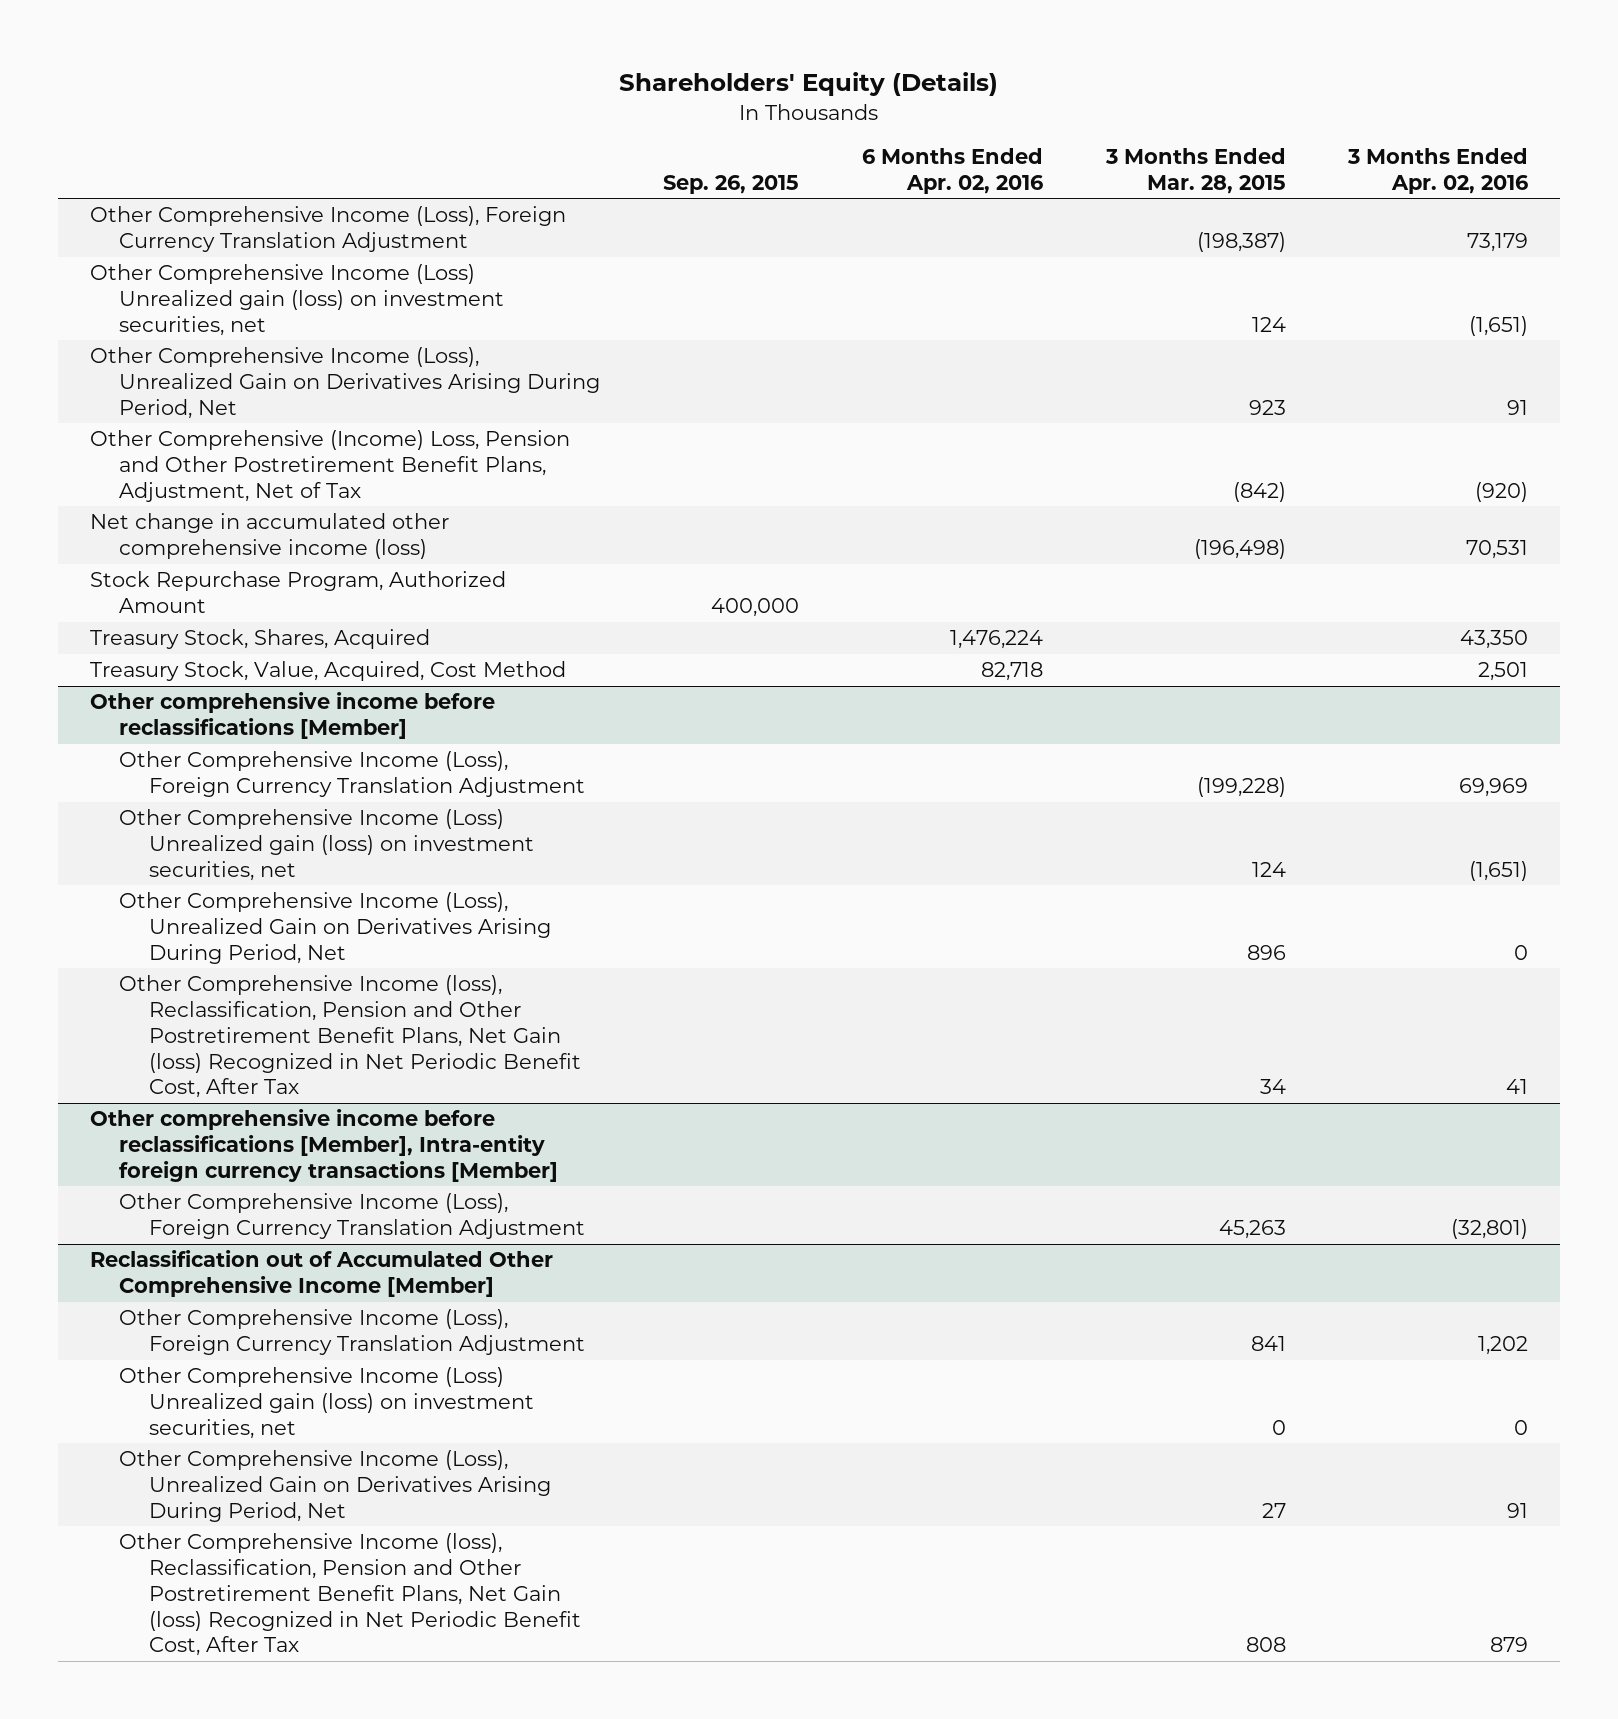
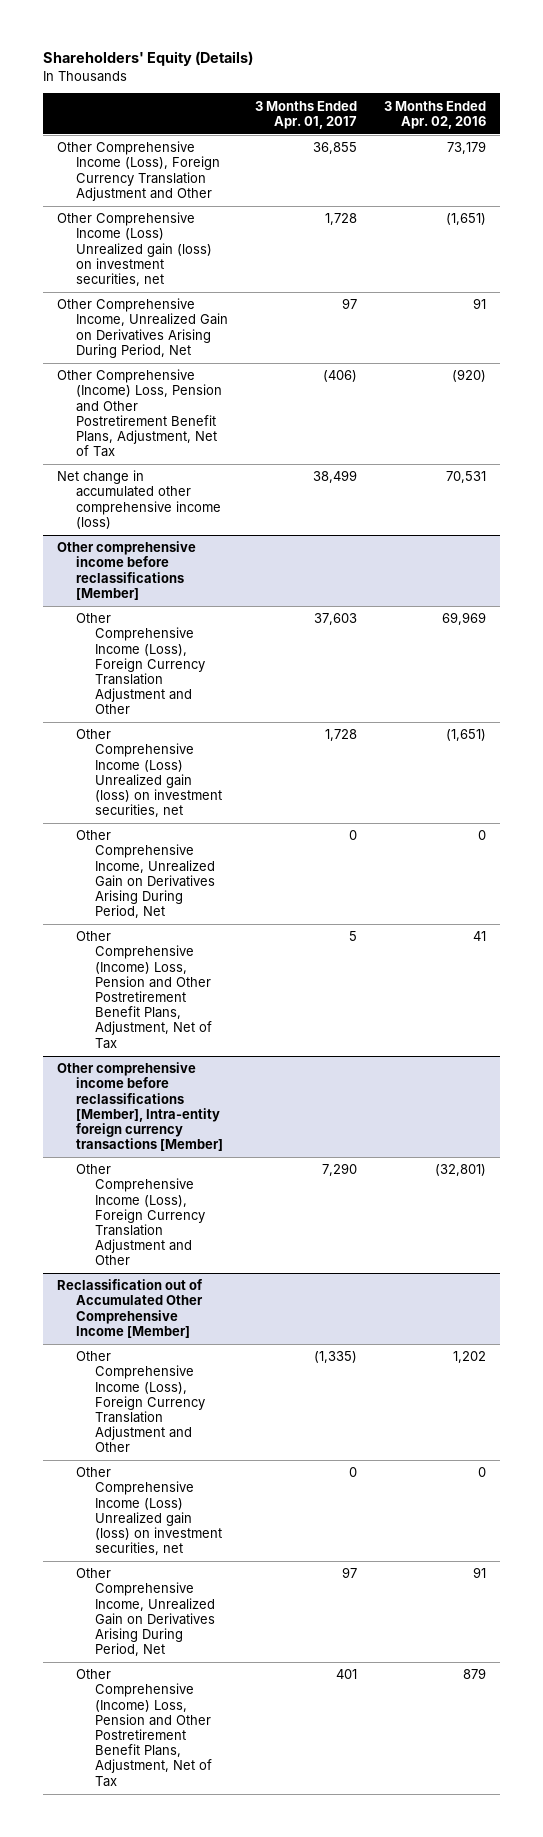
[663,174,800,194] Sep. 26, 2015 -> none
[861,147,1043,194] 6 Months Ended Apr. 02, 2016 -> none
[1104,147,1286,194] 3 Months Ended Mar. 28, 2015 -> none
none -> [255,100,358,129] 3 Months Ended Apr. 01, 2017
[89,206,566,253] Other Comprehensive Income (Loss), Foreign Currency Translation Adjustment -> [57,141,220,201] Other Comprehensive Income (Loss), Foreign Currency Translation Adjustment and Other
[89,347,601,419] Other Comprehensive Income (Loss), Unrealized Gain on Derivatives Arising During Period, Net -> [57,298,228,358] Other Comprehensive Income, Unrealized Gain on Derivatives Arising During Period, Net
[89,571,506,614] Stock Repurchase Program, Authorized Amount -> none
[89,629,430,650] Treasury Stock, Shares, Acquired -> none
[89,661,566,682] Treasury Stock, Value, Acquired, Cost Method -> none
[119,751,585,798] Other Comprehensive Income (Loss), Foreign Currency Translation Adjustment -> [75,613,205,715] Other Comprehensive Income (Loss), Foreign Currency Translation Adjustment and Other
[119,892,551,964] Other Comprehensive Income (Loss), Unrealized Gain on Derivatives Arising During Period, Net -> [75,830,215,919] Other Comprehensive Income, Unrealized Gain on Derivatives Arising During Period, Net
[119,975,581,1099] Other Comprehensive Income (loss), Reclassification, Pension and Other Postretirement Benefit Plans, Net Gain (loss) Recognized in Net Periodic Benefit Cost, After Tax -> [75,931,212,1049] Other Comprehensive (Income) Loss, Pension and Other Postretirement Benefit Plans, Adjustment, Net of Tax
[119,1193,585,1240] Other Comprehensive Income (Loss), Foreign Currency Translation Adjustment -> [75,1164,205,1266] Other Comprehensive Income (Loss), Foreign Currency Translation Adjustment and Other
[119,1309,585,1356] Other Comprehensive Income (Loss), Foreign Currency Translation Adjustment -> [75,1351,205,1453] Other Comprehensive Income (Loss), Foreign Currency Translation Adjustment and Other
[119,1450,551,1522] Other Comprehensive Income (Loss), Unrealized Gain on Derivatives Arising During Period, Net -> [75,1568,215,1657] Other Comprehensive Income, Unrealized Gain on Derivatives Arising During Period, Net
[119,1533,581,1657] Other Comprehensive Income (loss), Reclassification, Pension and Other Postretirement Benefit Plans, Net Gain (loss) Recognized in Net Periodic Benefit Cost, After Tax -> [75,1669,212,1787] Other Comprehensive (Income) Loss, Pension and Other Postretirement Benefit Plans, Adjustment, Net of Tax

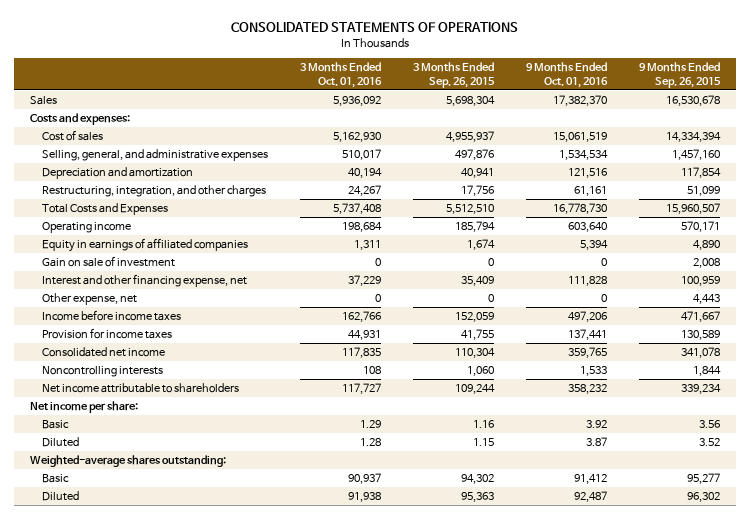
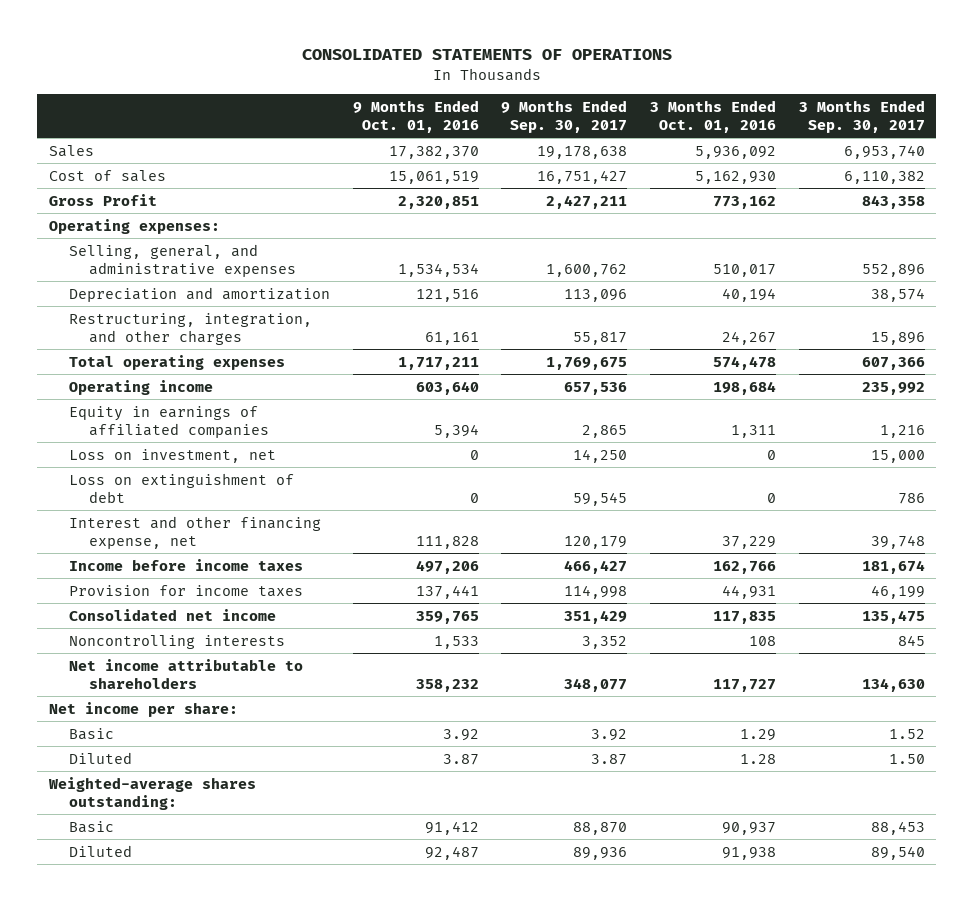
[412,62,495,88] 3 Months Ended Sep. 26, 2015 -> none
[639,62,722,88] 9 Months Ended Sep. 26, 2015 -> none
none -> [501,99,628,133] 9 Months Ended Sep. 30, 2017
none -> [799,99,926,133] 3 Months Ended Sep. 30, 2017
[30,113,131,126] Costs and expenses: -> none
none -> [48,193,157,206] Gross Profit
none -> [48,218,220,234] Operating expenses:
[41,203,168,216] Total Costs and Expenses -> [68,354,285,370] Total operating expenses
[332,203,381,215] 5,737,408 -> [713,355,777,370] 574,478
[552,203,607,215] 16,778,730 -> [397,356,479,370] 1,717,211
[41,256,175,268] Gain on sale of investment -> none
none -> [68,448,276,463] Loss on investment, net
none -> [68,472,294,503] Loss on extinguishment of debt
[41,293,137,306] Other expense, net -> none

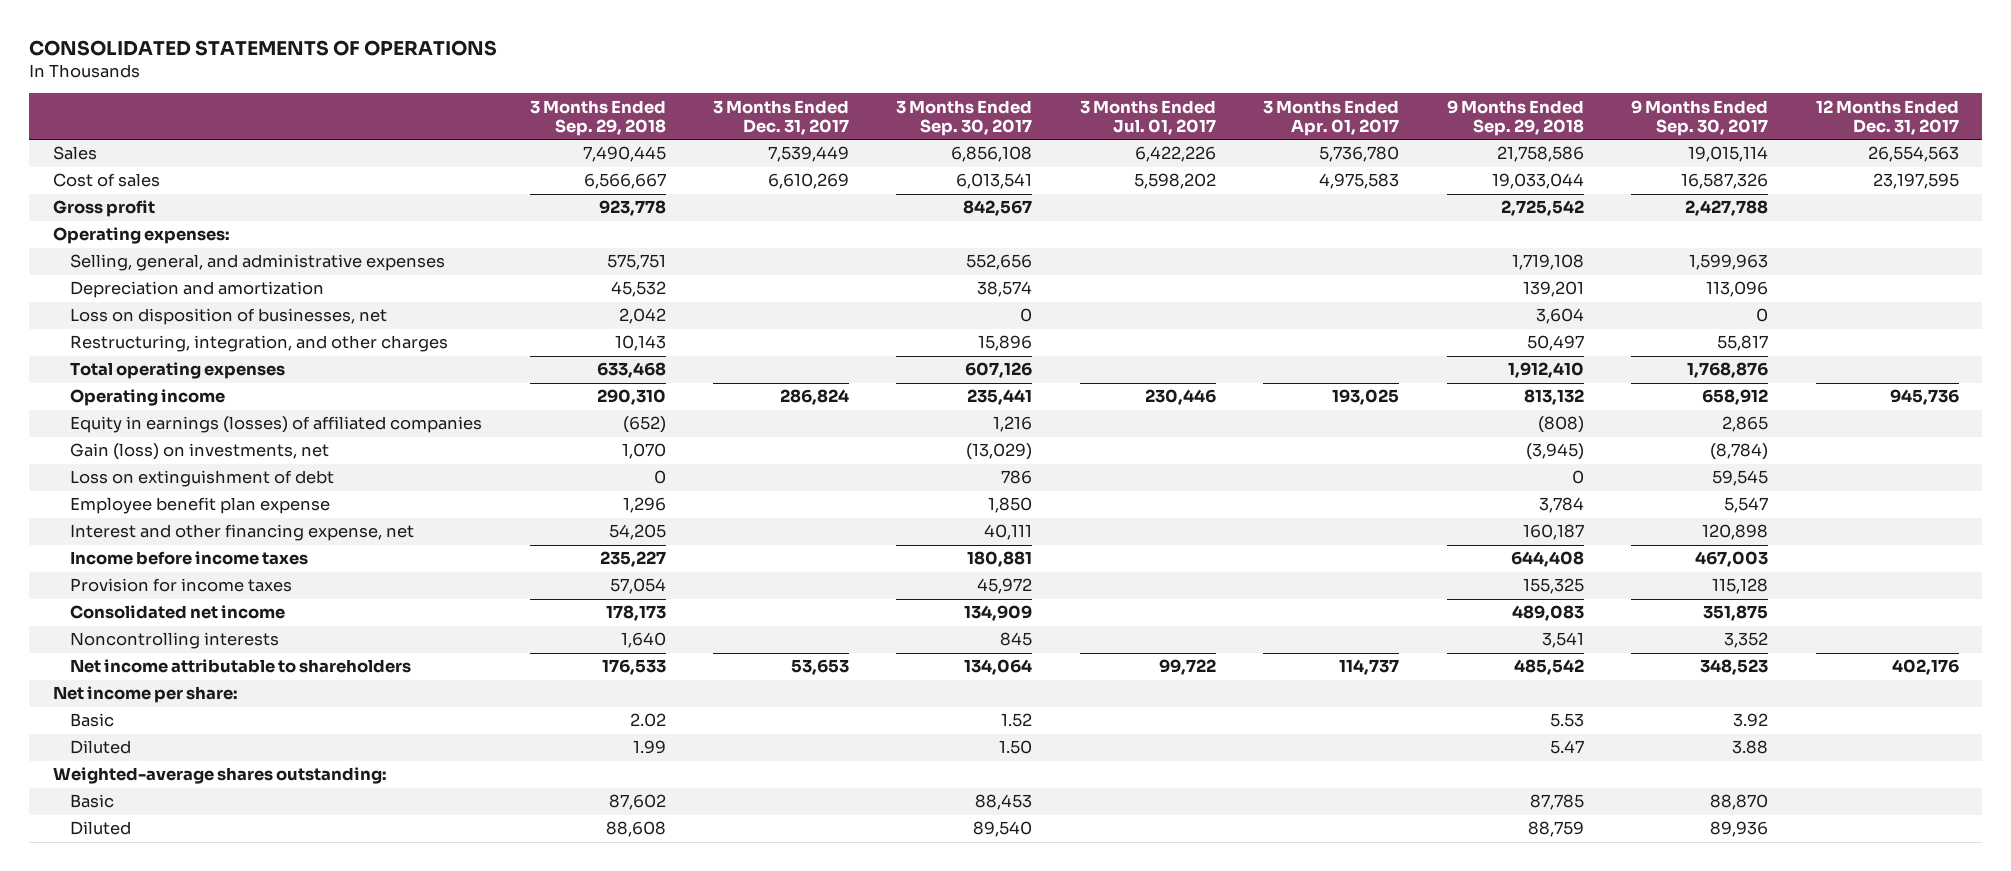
[352,99,479,133] 9 Months Ended Oct. 01, 2016 -> none
[650,99,777,133] 3 Months Ended Oct. 01, 2016 -> none
none -> [529,99,666,137] 3 Months Ended Sep. 29, 2018
none -> [712,99,849,136] 3 Months Ended Dec. 31, 2017
none -> [1079,99,1216,136] 3 Months Ended Jul. 01, 2017
none -> [1263,99,1400,137] 3 Months Ended Apr. 01, 2017
none -> [1446,99,1584,137] 9 Months Ended Sep. 29, 2018
none -> [1815,99,1959,136] 12 Months Ended Dec. 31, 2017
[537,145,628,159] 19,178,638 -> [1688,146,1769,163] 19,015,114
[844,144,926,159] 6,953,740 -> [951,146,1033,163] 6,856,108
[537,169,628,184] 16,751,427 -> [1681,173,1769,190] 16,587,326
[844,170,926,184] 6,110,382 -> [956,173,1033,190] 6,013,541
[48,193,157,206] Gross Profit -> [52,200,155,218] Gross profit
[546,194,628,209] 2,427,211 -> [1685,200,1769,217] 2,427,788
[862,194,926,209] 843,358 -> [963,200,1033,217] 842,567
[546,263,628,277] 1,600,762 -> [1689,254,1769,271] 1,599,963
[862,263,926,277] 552,896 -> [966,254,1033,271] 552,656
none -> [70,308,388,326] Loss on disposition of businesses, net
[546,356,628,370] 1,769,675 -> [1687,362,1769,379] 1,768,876
[862,356,926,370] 607,366 -> [965,362,1033,379] 607,126
[564,381,628,395] 657,536 -> [1702,389,1769,406] 658,912
[862,381,926,395] 235,992 -> [967,389,1033,406] 235,441
[68,405,269,438] Equity in earnings of affiliated companies -> [70,416,483,434] Equity in earnings (losses) of affiliated companies
[68,448,276,463] Loss on investment, net -> [70,443,330,461] Gain (loss) on investments, net
[573,448,628,463] 14,250 -> [1710,443,1769,461] (8,784)
[871,449,926,463] 15,000 -> [966,443,1033,461] (13,029)
none -> [70,497,331,515] Employee benefit plan expense
[564,535,628,549] 120,179 -> [1702,524,1769,541] 120,898
[871,534,926,549] 39,748 -> [984,524,1033,541] 40,111
[564,559,628,574] 466,427 -> [1695,551,1769,568] 467,003
[862,559,926,574] 181,674 -> [967,551,1033,568] 180,881
[564,584,628,599] 114,998 -> [1712,578,1769,595] 115,128
[871,584,926,599] 46,199 -> [977,578,1033,595] 45,972
[564,609,628,624] 351,429 -> [1703,605,1769,622] 351,875
[862,609,926,624] 135,475 -> [964,605,1033,622] 134,909
[564,677,628,692] 348,077 -> [1700,659,1769,676] 348,523
[862,677,926,692] 134,630 -> [964,659,1033,676] 134,064
[591,753,628,765] 3.87 -> [1732,740,1769,755] 3.88

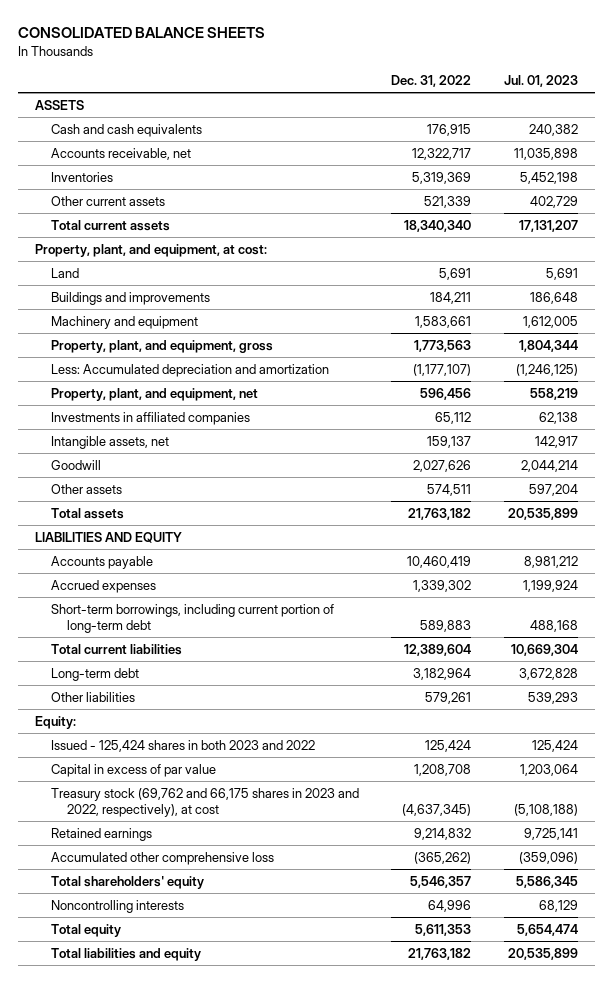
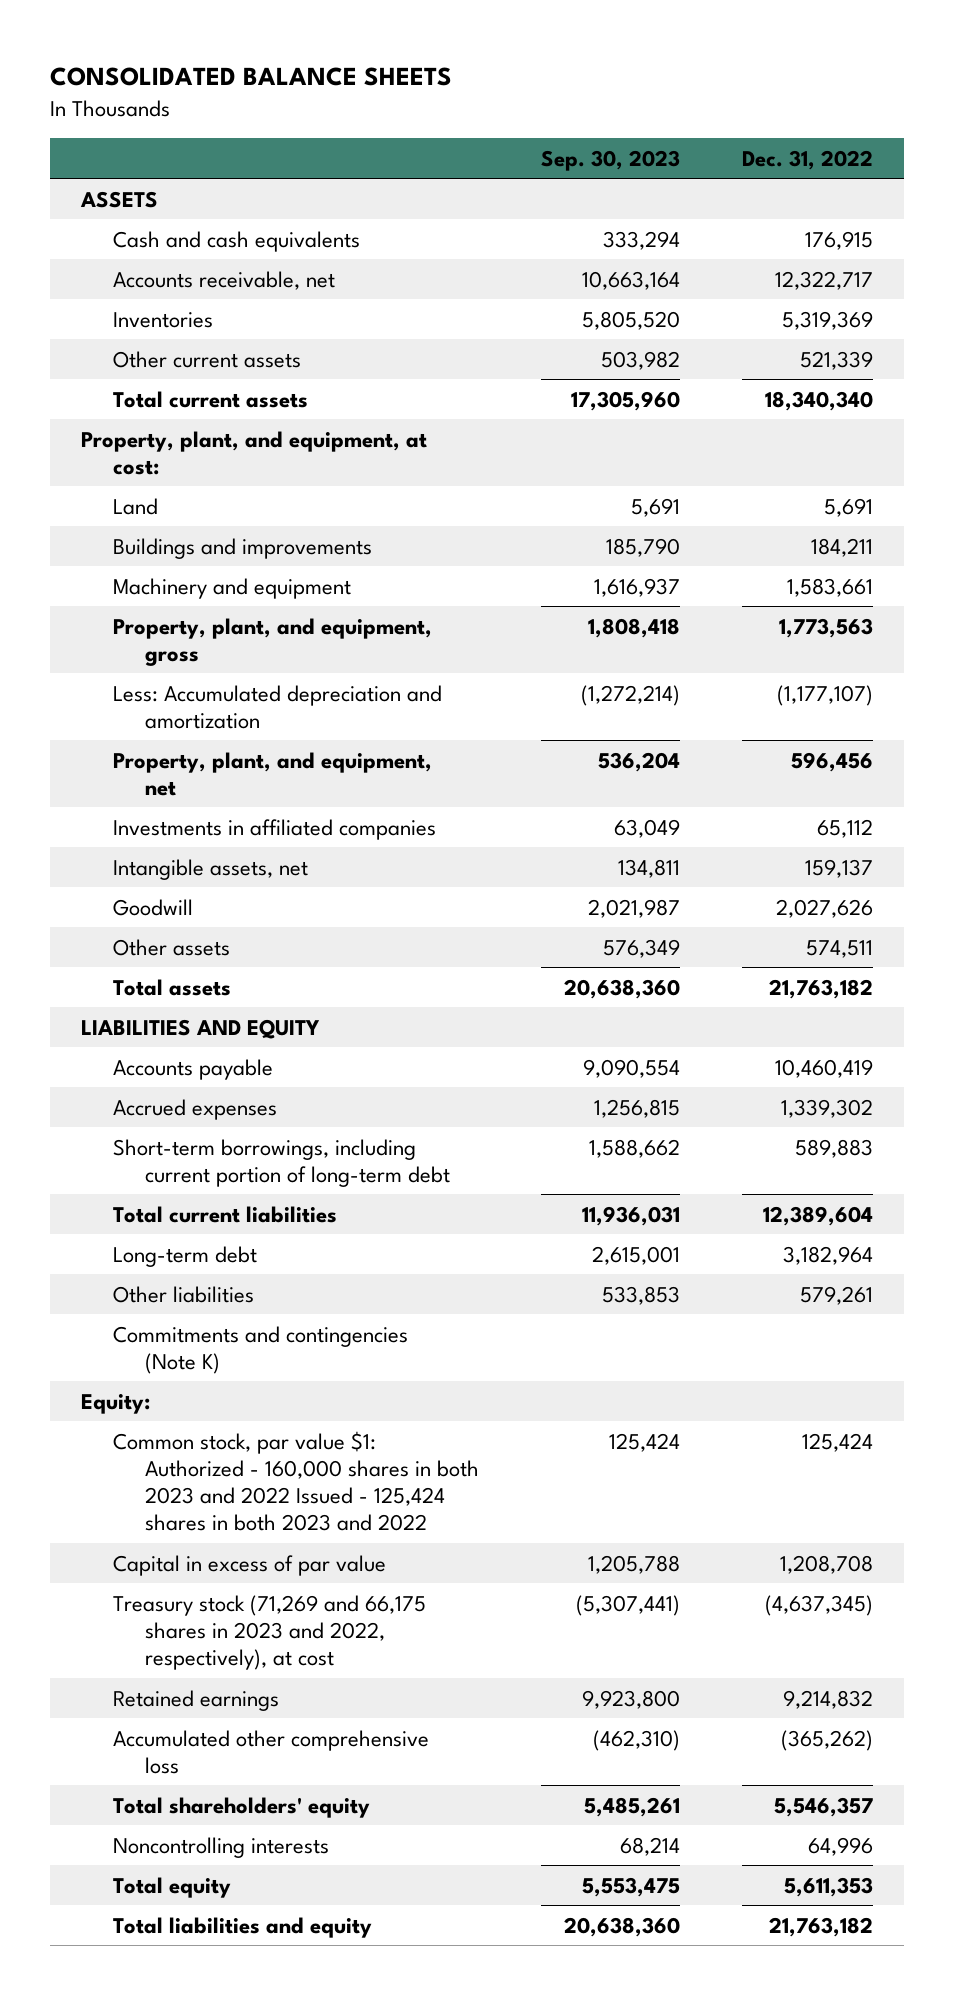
[504,75,579,88] Jul. 01, 2023 -> none
none -> [540,149,680,171] Sep. 30, 2023
none -> [112,1325,408,1374] Commitments and contingencies (Note K)
[50,739,315,752] Issued - 125,424 shares in both 2023 and 2022 -> [112,1430,479,1531] Common stock, par value $1: Authorized - 160,000 shares in both 2023 and 2022 Issued - 125,424 shares in both 2023 and 2022
[50,787,359,818] Treasury stock (69,762 and 66,175 shares in 2023 and 2022, respectively), at cost -> [112,1594,426,1670] Treasury stock (71,269 and 66,175 shares in 2023 and 2022, respectively), at cost

